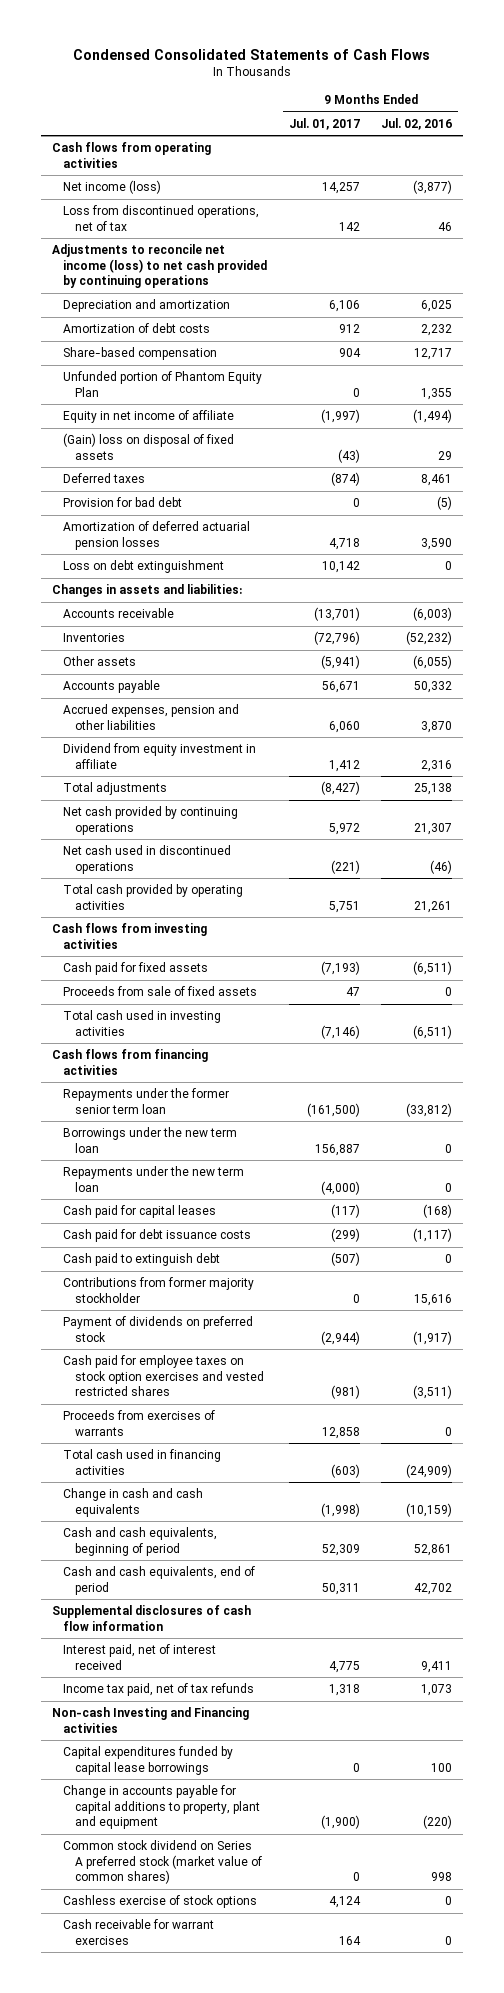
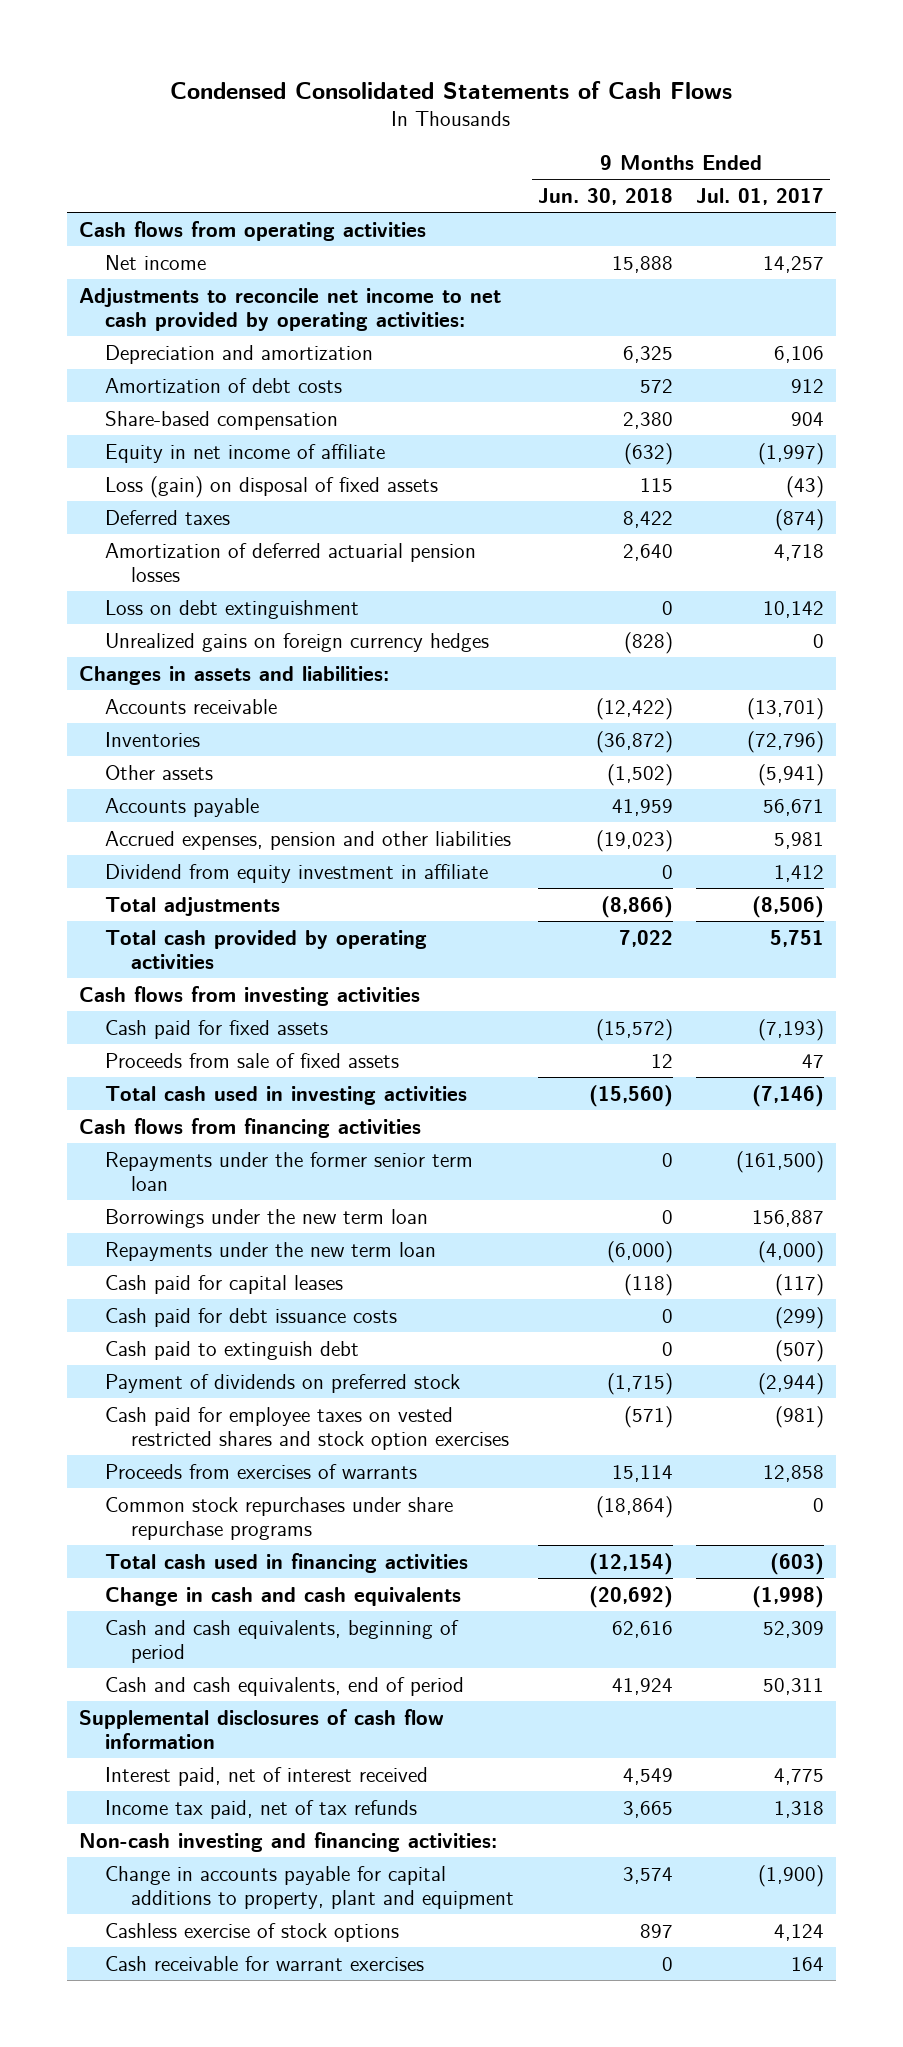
[381,117,453,130] Jul. 02, 2016 -> none
none -> [537,187,673,205] Jun. 30, 2018
[63,205,260,231] Loss from discontinued operations, net of tax -> none
[63,180,162,195] Net income (loss) -> [104,254,206,270] Net income
[51,244,268,288] Adjustments to reconcile net income (loss) to net cash provided by continuing operations -> [78,287,501,331] Adjustments to reconcile net income to net cash provided by operating activities:
[63,371,263,397] Unfunded portion of Phantom Equity Plan -> none
[63,433,235,460] (Gain) loss on disposal of fixed assets -> [104,475,438,498] Loss (gain) on disposal of fixed assets
[63,497,183,508] Provision for bad debt -> none
none -> [104,632,489,652] Unrealized gains on foreign currency hedges
[328,720,360,733] 6,060 -> [774,831,825,849] 5,981
[63,806,239,835] Net cash provided by continuing operations -> none
[63,845,232,874] Net cash used in discontinued operations -> none
[320,781,360,796] (8,427) -> [752,895,825,918] (8,506)
[63,1277,255,1303] Contributions from former majority stockholder -> none
[63,1355,264,1396] Cash paid for employee taxes on stock option exercises and vested restricted shares -> [104,1406,510,1450] Cash paid for employee taxes on vested restricted shares and stock option exercises
none -> [104,1496,453,1540] Common stock repurchases under share repurchase programs
[63,1746,234,1775] Capital expenditures funded by capital lease borrowings -> none
[51,1707,249,1733] Non-cash Investing and Financing activities -> [78,1831,497,1852] Non-cash investing and financing activities:
[63,1840,262,1884] Common stock dividend on Series A preferred stock (market value of common shares) -> none

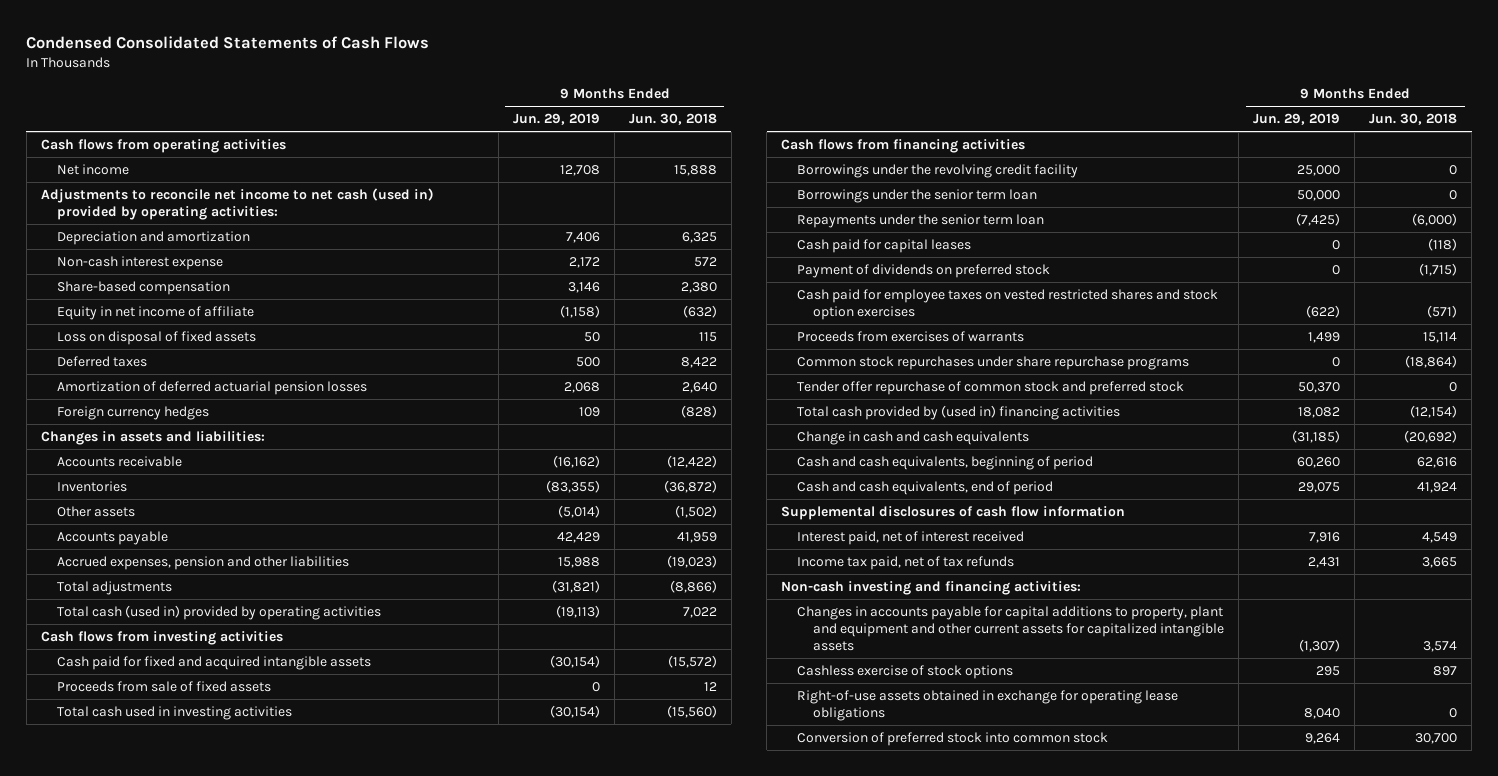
[696,187,825,205] Jul. 01, 2017 -> none
none -> [512,113,600,126] Jun. 29, 2019
[78,287,501,331] Adjustments to reconcile net income to net cash provided by operating activities: -> [40,187,434,220] Adjustments to reconcile net income to net cash (used in) provided by operating activities:
[104,377,342,393] Amortization of debt costs -> [56,255,223,270] Non-cash interest expense
[104,475,438,498] Loss (gain) on disposal of fixed assets -> [56,330,256,345] Loss on disposal of fixed assets
[104,599,359,619] Loss on debt extinguishment -> none
[104,632,489,652] Unrealized gains on foreign currency hedges -> [56,405,209,420] Foreign currency hedges
[104,863,488,883] Dividend from equity investment in affiliate -> none
[104,929,427,969] Total cash provided by operating activities -> [56,604,381,620] Total cash (used in) provided by operating activities
[104,1019,328,1039] Cash paid for fixed assets -> [56,655,371,670] Cash paid for fixed and acquired intangible assets
[104,1151,473,1191] Repayments under the former senior term loan -> none
none -> [797,163,1079,178] Borrowings under the revolving credit facility
[104,1208,428,1228] Borrowings under the new term loan -> [797,188,1038,203] Borrowings under the senior term loan
[104,1241,436,1261] Repayments under the new term loan -> [797,213,1045,228] Repayments under the senior term loan
[104,1307,397,1327] Cash paid for debt issuance costs -> none
[104,1340,359,1360] Cash paid to extinguish debt -> none
none -> [797,380,1185,395] Tender offer repurchase of common stock and preferred stock
[104,1552,468,1573] Total cash used in financing activities -> [797,404,1121,420] Total cash provided by (used in) financing activities
[104,1865,515,1909] Change in accounts payable for capital additions to property, plant and equipment -> [797,605,1225,651] Changes in accounts payable for capital additions to property, plant and equipment and other current assets for capitalized intangible assets
[104,1955,424,1971] Cash receivable for warrant exercises -> none
none -> [797,689,1179,721] Right-of-use assets obtained in exchange for operating lease obligations
none -> [797,731,1109,746] Conversion of preferred stock into common stock

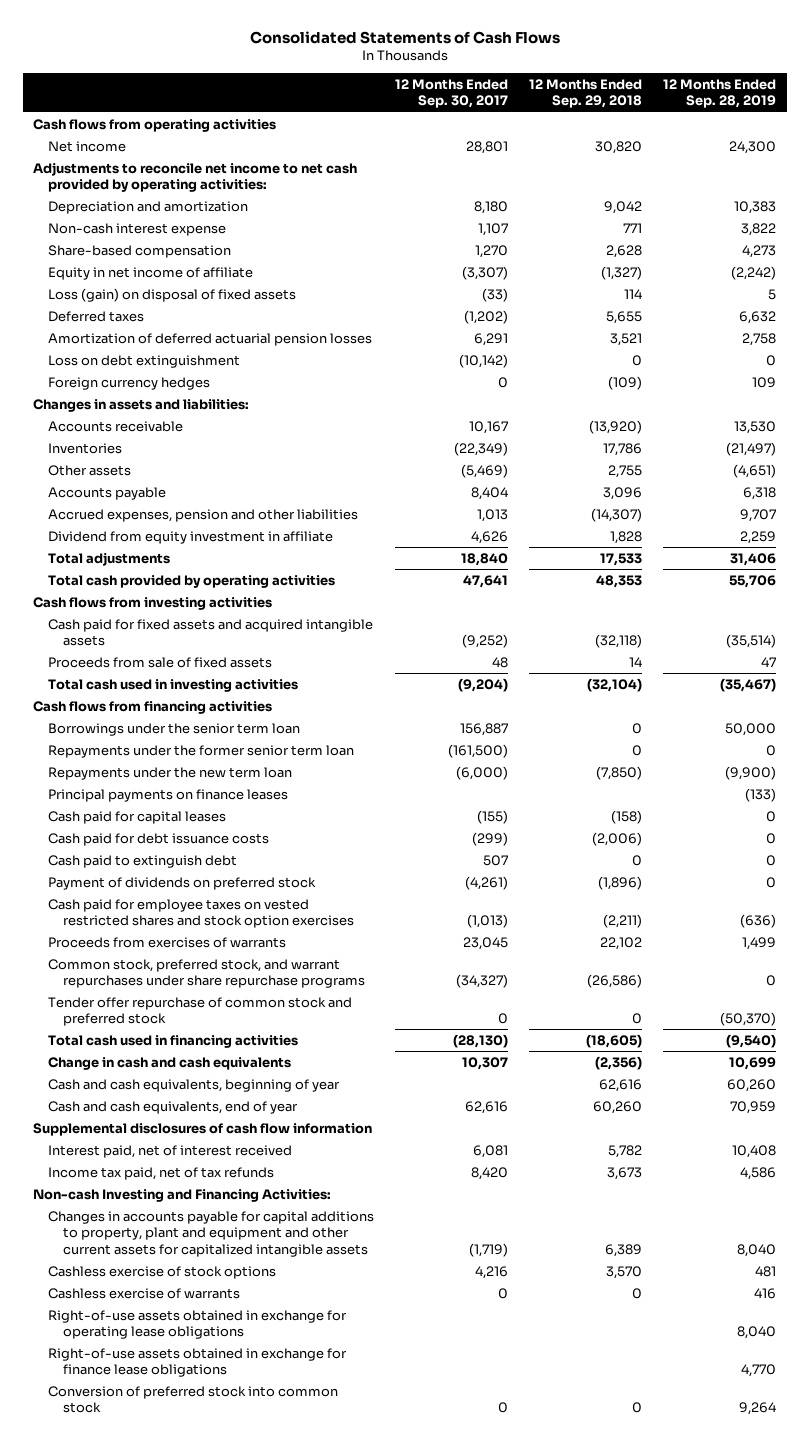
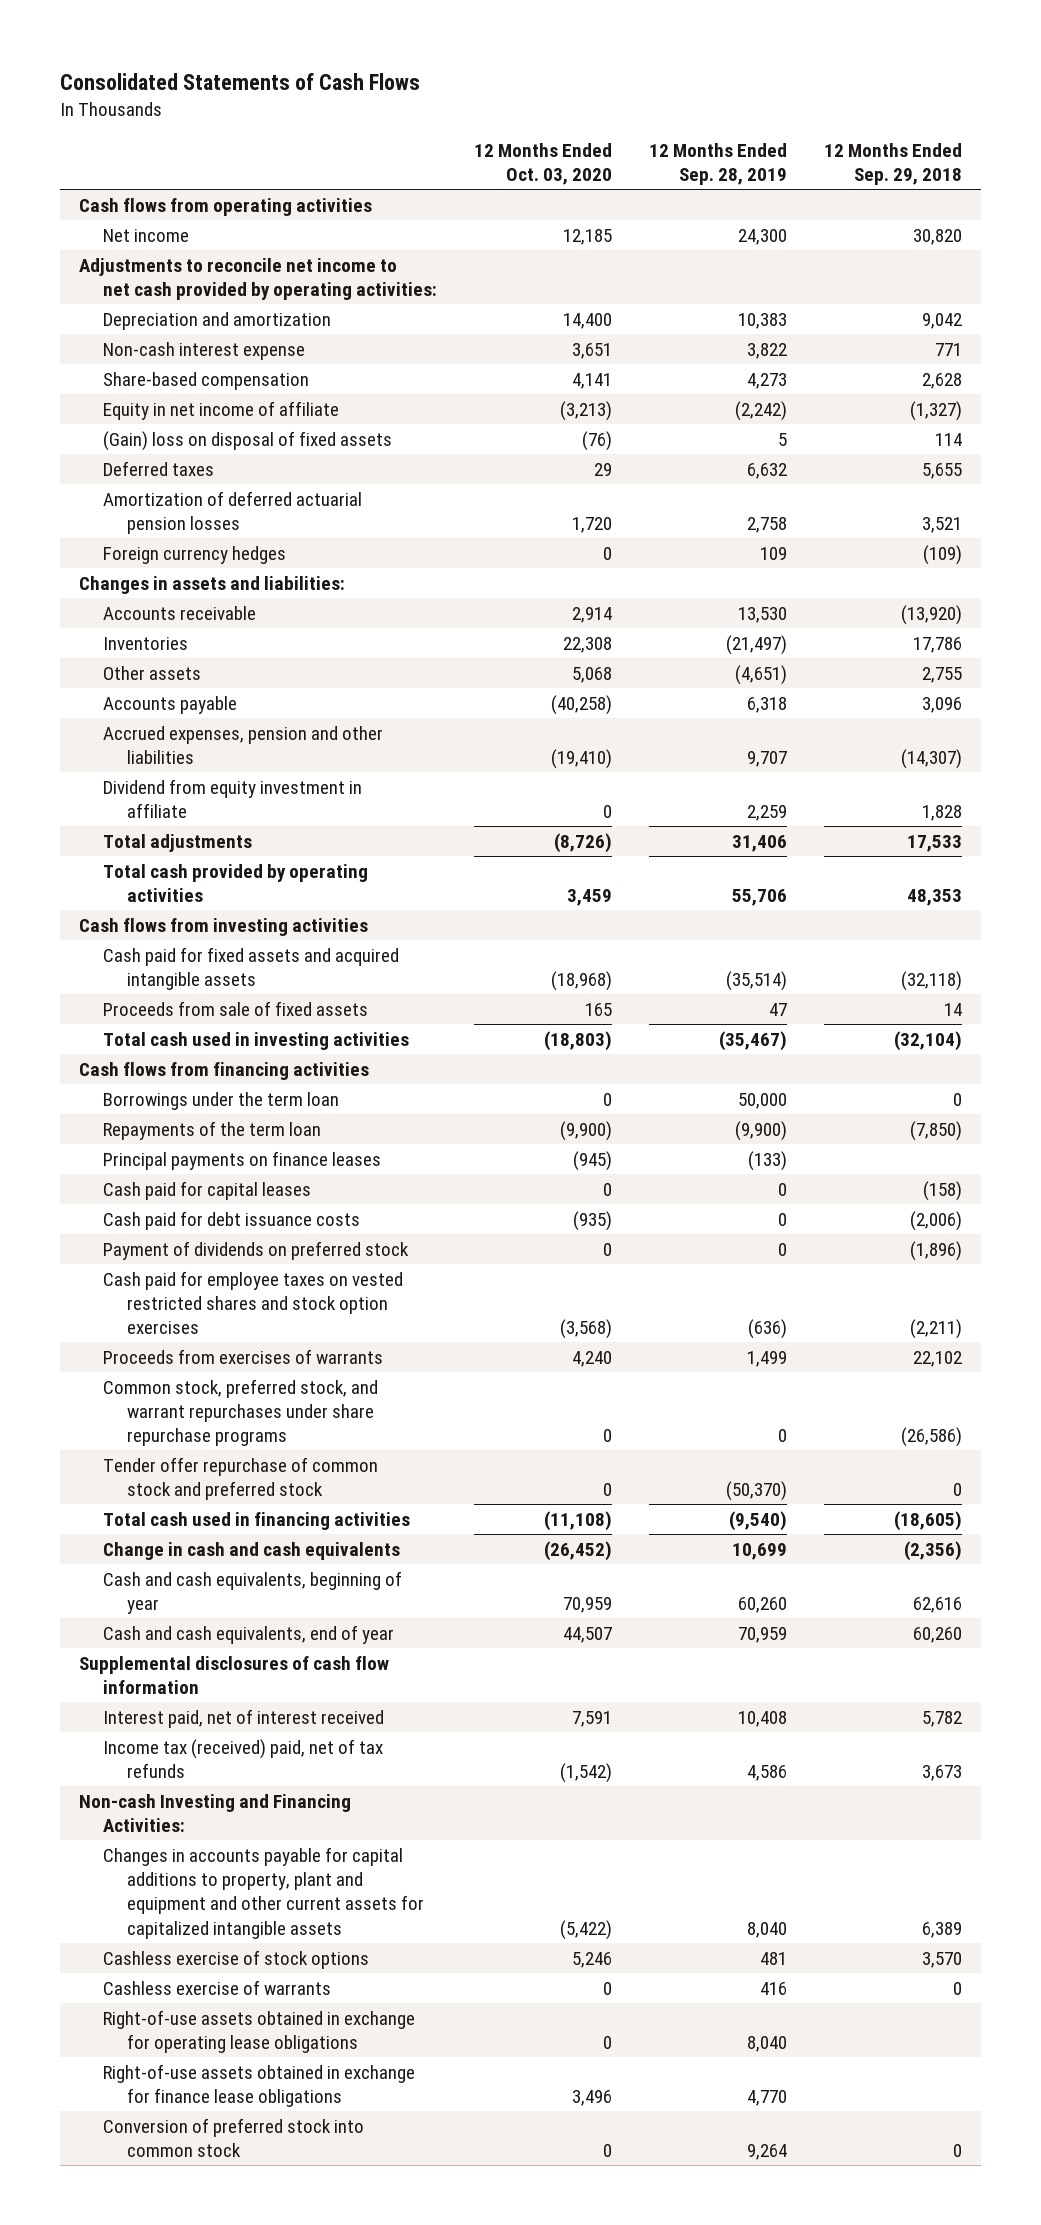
[395,78,509,109] 12 Months Ended Sep. 30, 2017 -> none
none -> [473,142,612,186] 12 Months Ended Oct. 03, 2020
[48,287,297,302] Loss (gain) on disposal of fixed assets -> [102,430,392,451] (Gain) loss on disposal of fixed assets
[48,354,241,368] Loss on debt extinguishment -> none
[48,744,355,758] Repayments under the former senior term loan -> none
[48,722,301,736] Borrowings under the senior term loan -> [102,1091,339,1110] Borrowings under the term loan
[48,766,293,780] Repayments under the new term loan -> [102,1120,321,1140] Repayments of the term loan
[48,854,238,868] Cash paid to extinguish debt -> none
[48,1166,275,1180] Income tax paid, net of tax refunds -> [102,1738,383,1779] Income tax (received) paid, net of tax refunds

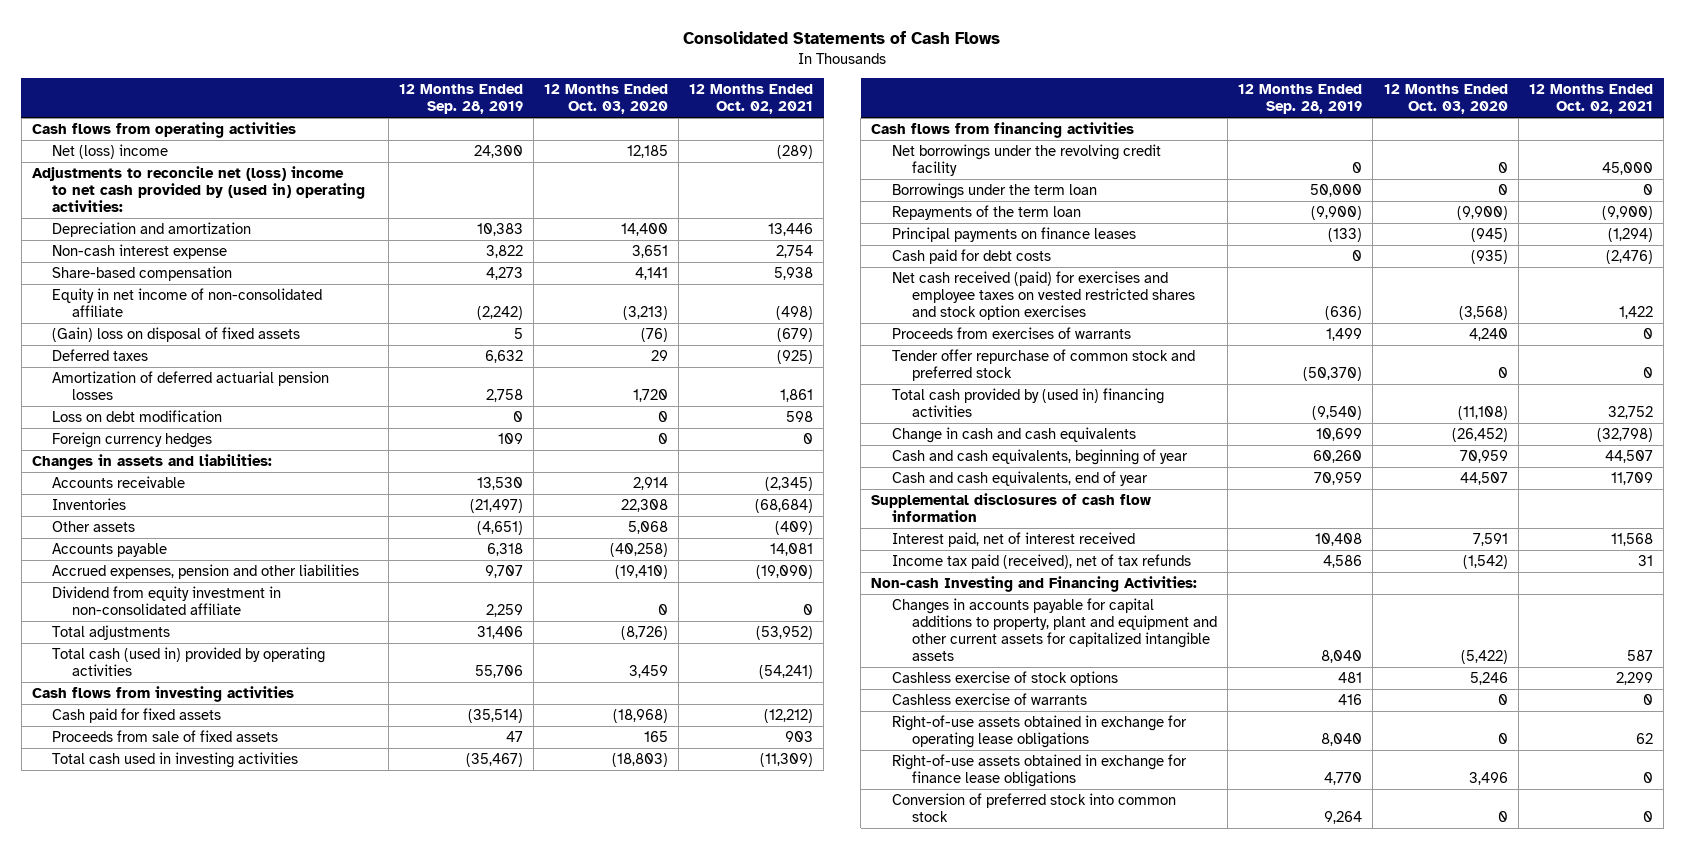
[823,142,962,186] 12 Months Ended Sep. 29, 2018 -> none
none -> [689,84,814,115] 12 Months Ended Oct. 02, 2021
[102,228,189,242] Net income -> [52,143,169,159] Net (loss) income
[79,257,437,301] Adjustments to reconcile net income to net cash provided by operating activities: -> [31,165,366,213] Adjustments to reconcile net (loss) income to net cash provided by (used in) operating activities:
[102,400,339,420] Equity in net income of affiliate -> [52,287,323,318] Equity in net income of non-consolidated affiliate
none -> [52,409,223,422] Loss on debt modification
[102,778,362,819] Dividend from equity investment in affiliate -> [52,585,282,616] Dividend from equity investment in non-consolidated affiliate
[102,863,368,903] Total cash provided by operating activities -> [52,646,326,677] Total cash (used in) provided by operating activities
[102,946,399,991] Cash paid for fixed assets and acquired intangible assets -> [52,707,222,723] Cash paid for fixed assets
none -> [891,143,1161,177] Net borrowings under the revolving credit facility
[102,1180,311,1200] Cash paid for capital leases -> none
[102,1240,409,1260] Payment of dividends on preferred stock -> none
[102,1210,360,1230] Cash paid for debt issuance costs -> [891,248,1051,264] Cash paid for debt costs
[102,1270,403,1335] Cash paid for employee taxes on vested restricted shares and stock option exercises -> [891,270,1195,321] Net cash received (paid) for exercises and employee taxes on vested restricted shares and stock option exercises
[102,1378,378,1447] Common stock, preferred stock, and warrant repurchases under share repurchase programs -> none
[102,1511,410,1530] Total cash used in financing activities -> [891,387,1164,418] Total cash provided by (used in) financing activities
[102,1738,383,1779] Income tax (received) paid, net of tax refunds -> [891,553,1191,569] Income tax paid (received), net of tax refunds

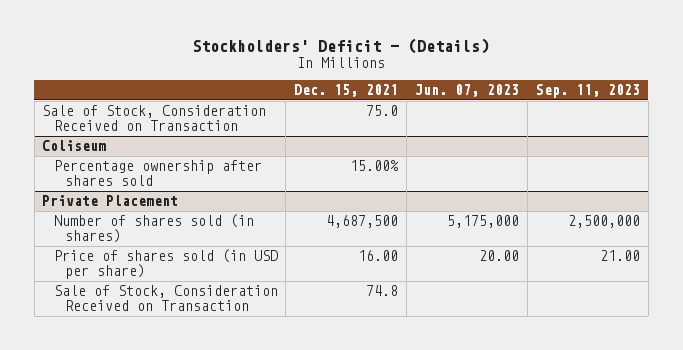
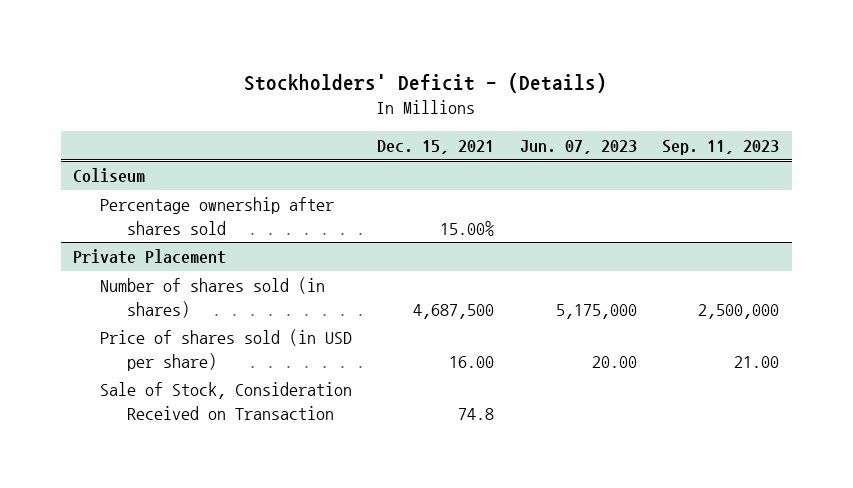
[42,105,267,132] Sale of Stock, Consideration Received on Transaction -> none

